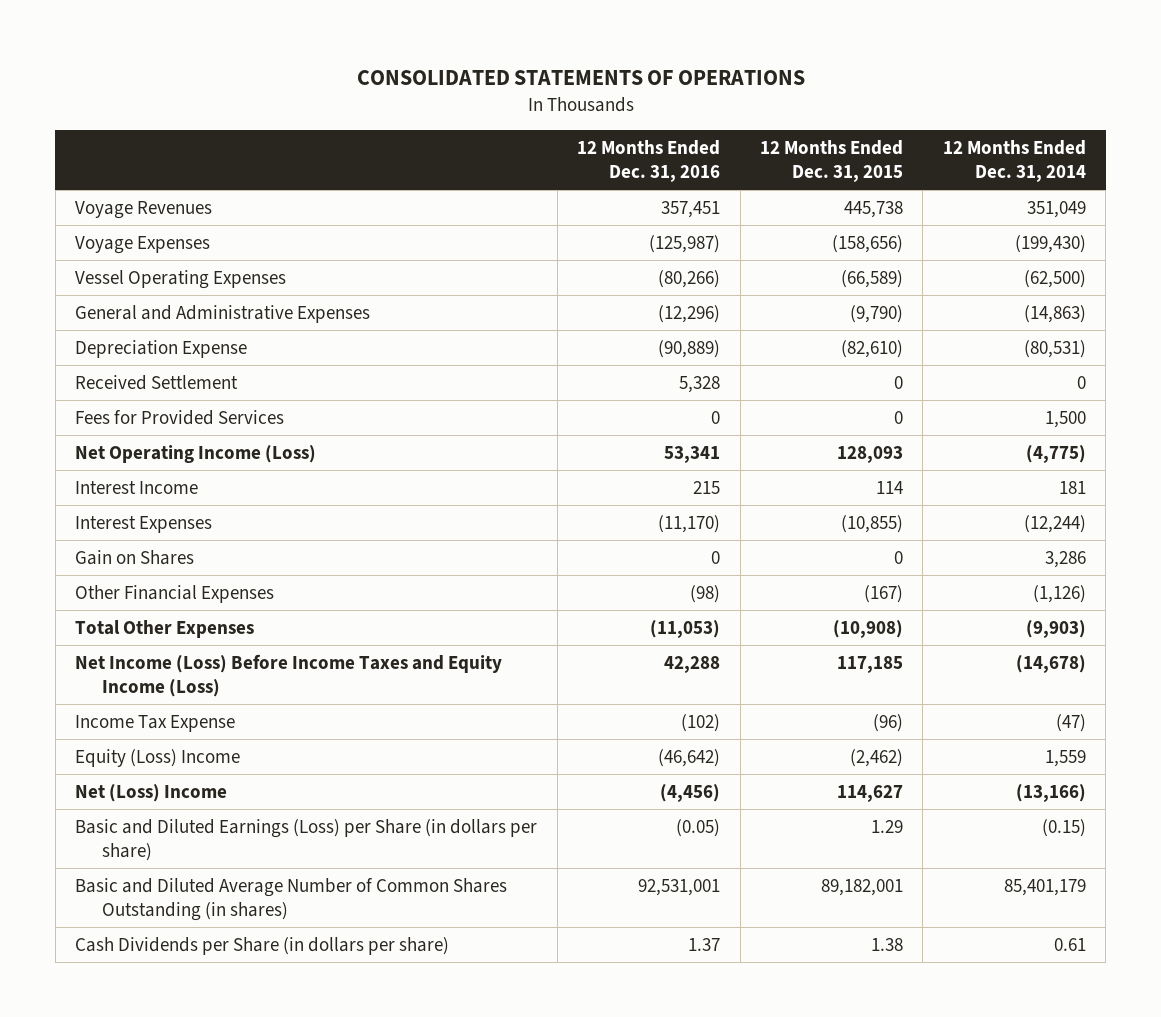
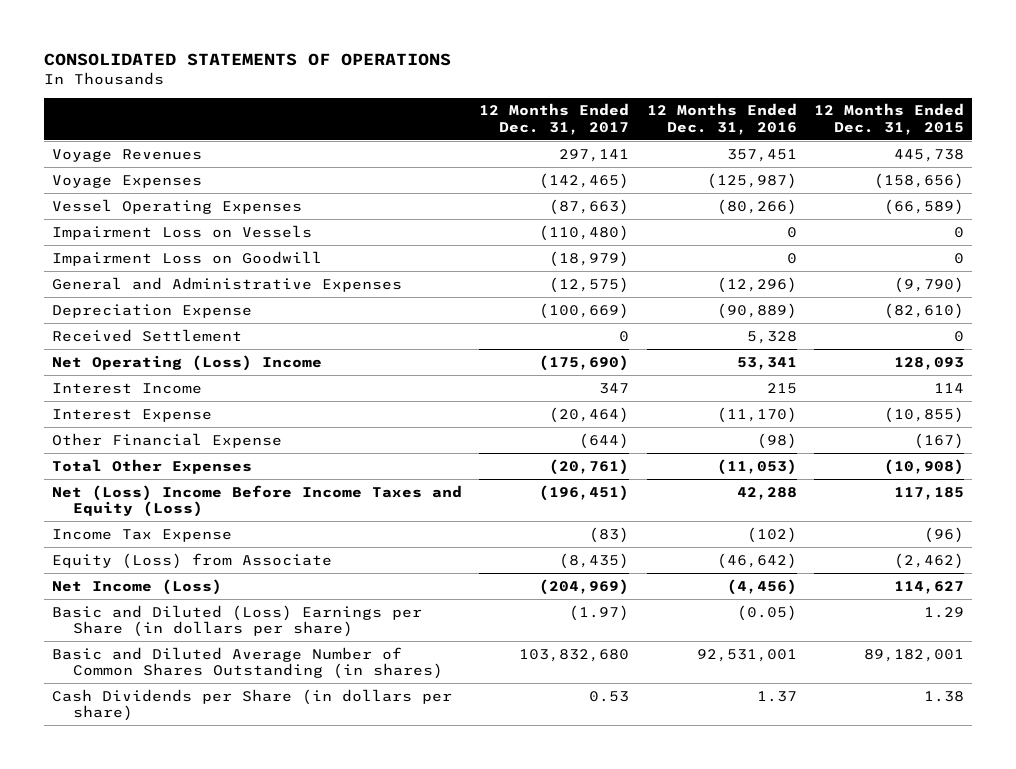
[942,139,1086,182] 12 Months Ended Dec. 31, 2014 -> none
none -> [479,103,630,135] 12 Months Ended Dec. 31, 2017
none -> [52,224,313,240] Impairment Loss on Vessels
none -> [52,250,323,266] Impairment Loss on Goodwill
[75,409,285,425] Fees for Provided Services -> none
[75,444,317,463] Net Operating Income (Loss) -> [52,354,323,371] Net Operating (Loss) Income
[75,549,195,565] Gain on Shares -> none
[75,515,213,533] Interest Expenses -> [52,408,213,422] Interest Expense
[75,584,275,603] Other Financial Expenses -> [52,432,283,448] Other Financial Expense
[75,653,503,698] Net Income (Loss) Before Income Taxes and Equity Income (Loss) -> [52,484,463,517] Net (Loss) Income Before Income Taxes and Equity (Loss)
[75,748,241,767] Equity (Loss) Income -> [52,552,333,569] Equity (Loss) from Associate
[75,783,228,802] Net (Loss) Income -> [52,578,223,595] Net Income (Loss)
[75,818,538,862] Basic and Diluted Earnings (Loss) per Share (in dollars per share) -> [52,604,423,637] Basic and Diluted (Loss) Earnings per Share (in dollars per share)

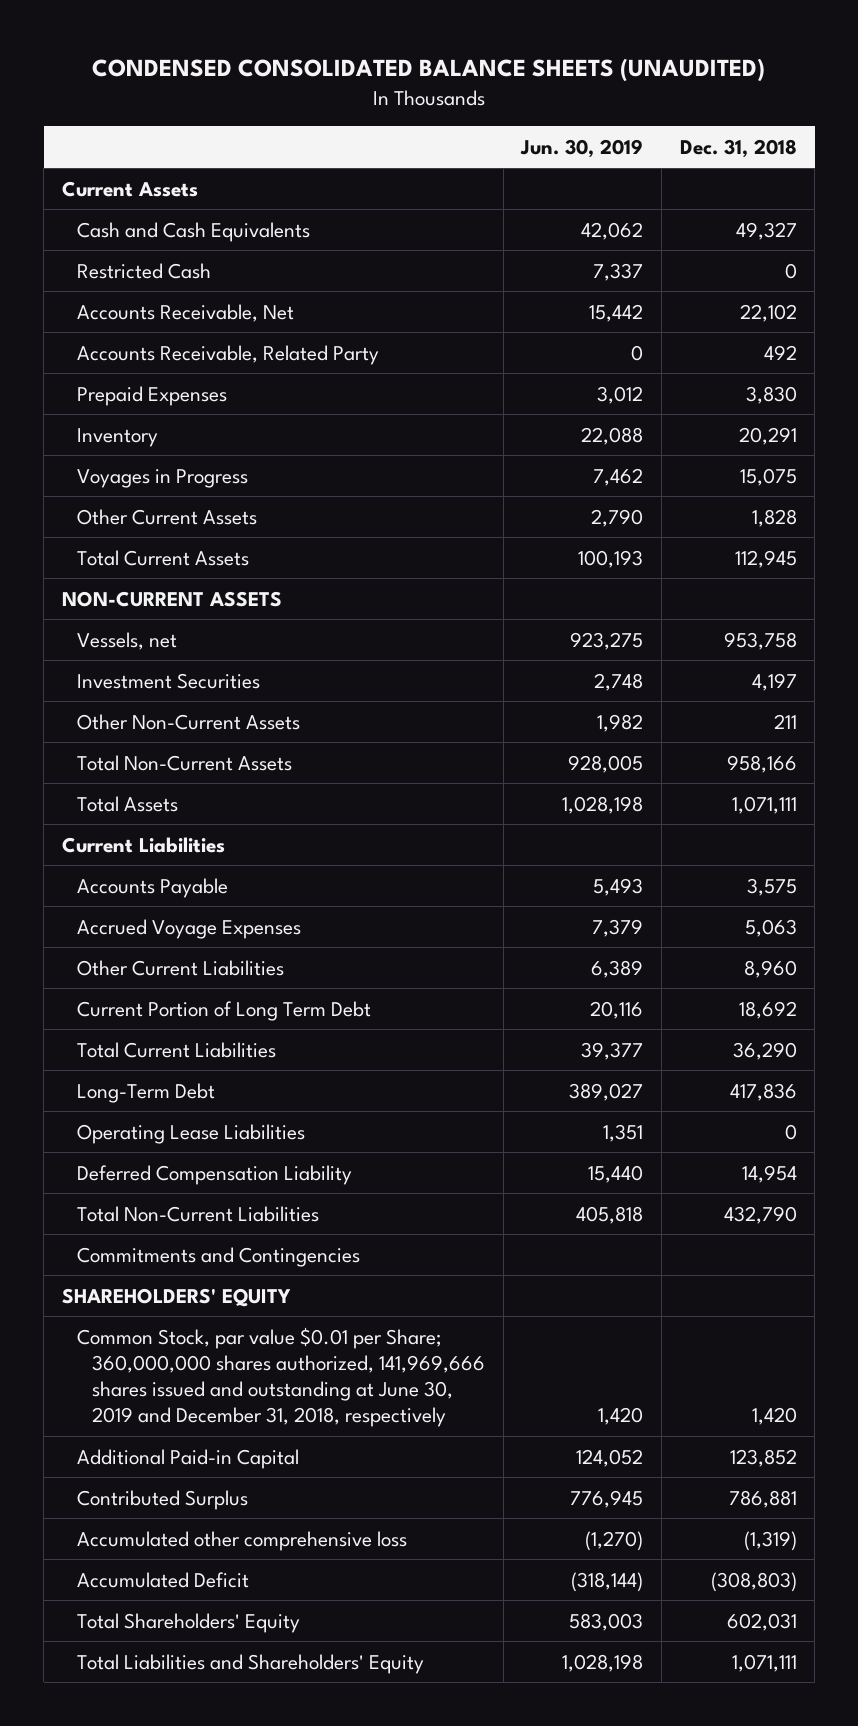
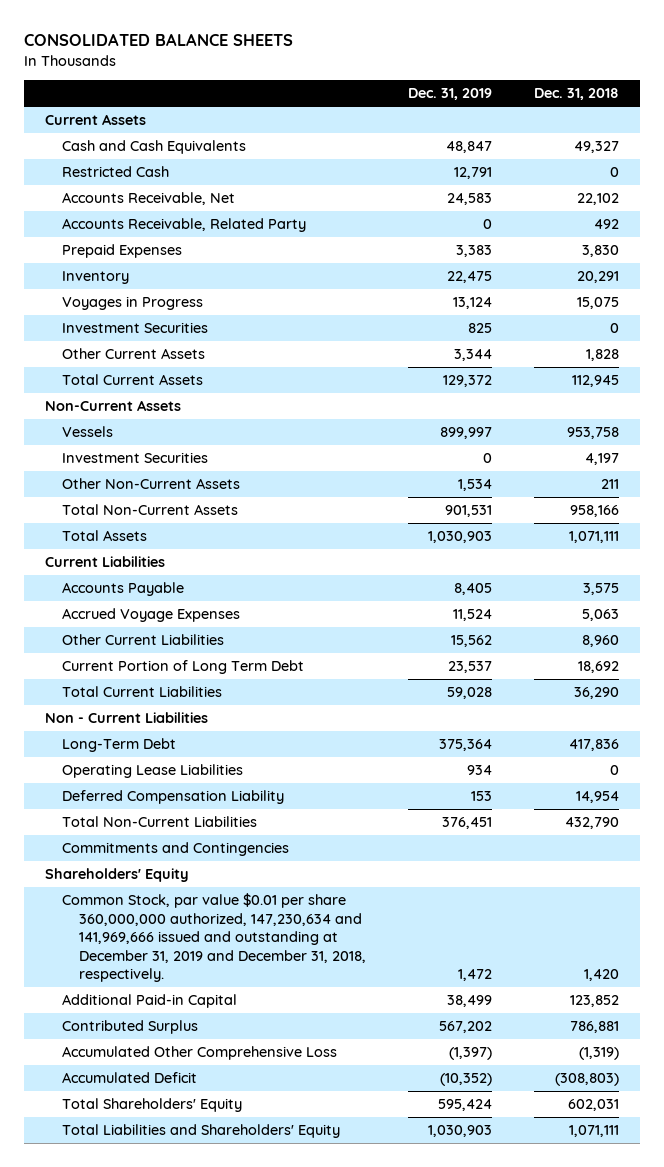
[92,58,766,83] CONDENSED CONSOLIDATED BALANCE SHEETS (UNAUDITED) -> [24,33,294,47] CONSOLIDATED BALANCE SHEETS
[520,138,644,158] Jun. 30, 2019 -> none
none -> [408,88,493,101] Dec. 31, 2019
none -> [62,322,209,334] Investment Securities
[61,590,282,607] NON-CURRENT ASSETS -> [45,400,182,412] Non-Current Assets
[76,631,177,650] Vessels, net -> [62,426,114,438] Vessels
none -> [45,712,209,724] Non - Current Liabilities
[61,1287,291,1307] SHAREHOLDERS' EQUITY -> [45,868,190,883] Shareholders' Equity
[76,1326,486,1428] Common Stock, par value $0.01 per Share; 360,000,000 shares authorized, 141,969,666 shares issued and outstanding at June 30, 2019 and December 31, 2018, respectively -> [62,893,367,983] Common Stock, par value $0.01 per share 360,000,000 authorized, 147,230,634 and 141,969,666 issued and outstanding at December 31, 2019 and December 31, 2018, respectively.
[76,1530,407,1551] Accumulated other comprehensive loss -> [62,1046,338,1061] Accumulated Other Comprehensive Loss

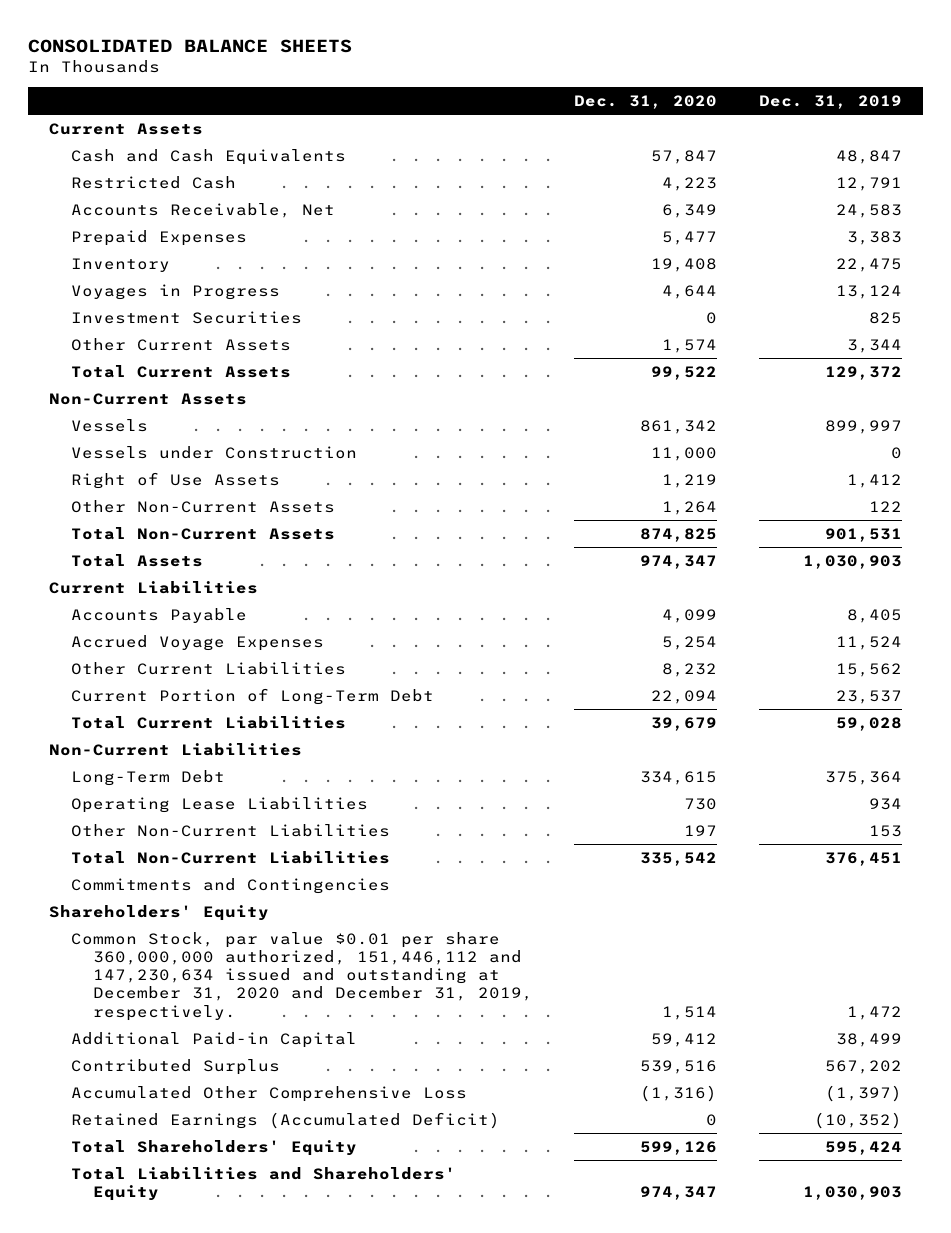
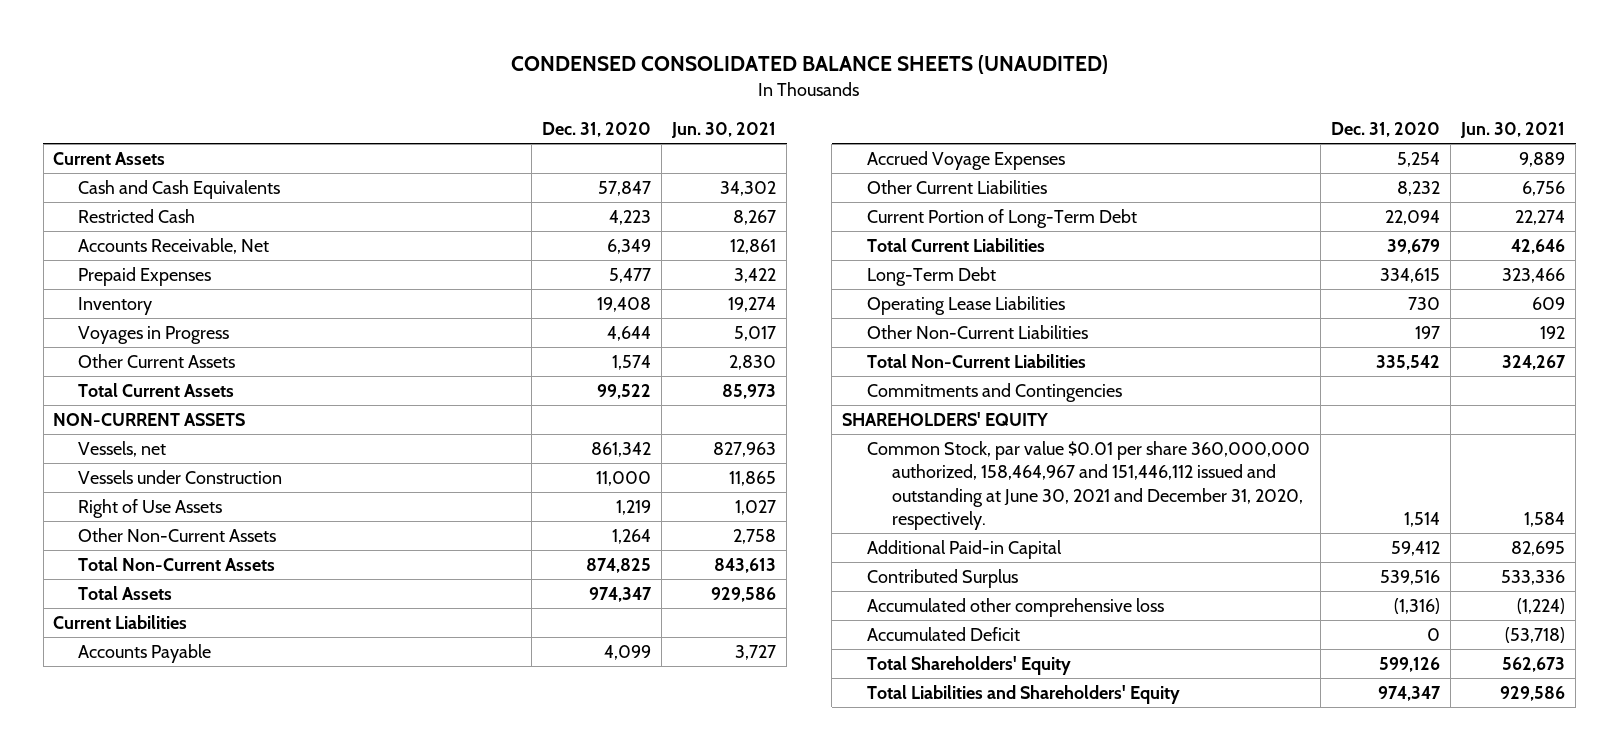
[28,38,353,53] CONSOLIDATED BALANCE SHEETS -> [511,55,1109,75] CONDENSED CONSOLIDATED BALANCE SHEETS (UNAUDITED)
[759,94,903,109] Dec. 31, 2019 -> none
none -> [671,121,777,138] Jun. 30, 2021
[71,310,303,324] Investment Securities -> none
[49,392,248,405] Non-Current Assets -> [53,412,246,426] NON-CURRENT ASSETS
[71,418,149,432] Vessels -> [78,440,167,457] Vessels, net
[49,742,303,756] Non-Current Liabilities -> none
[49,904,270,921] Shareholders' Equity -> [842,411,1049,426] SHAREHOLDERS' EQUITY
[71,931,533,1021] Common Stock, par value $0.01 per share 360,000,000 authorized, 151,446,112 and 147,230,634 issued and outstanding at December 31, 2020 and December 31, 2019, respectively. -> [867,440,1311,530] Common Stock, par value $0.01 per share 360,000,000 authorized, 158,464,967 and 151,446,112 issued and outstanding at June 30, 2021 and December 31, 2020, respectively.
[71,1085,468,1102] Accumulated Other Comprehensive Loss -> [867,597,1165,617] Accumulated other comprehensive loss
[71,1111,501,1129] Retained Earnings (Accumulated Deficit) -> [867,626,1021,641] Accumulated Deficit

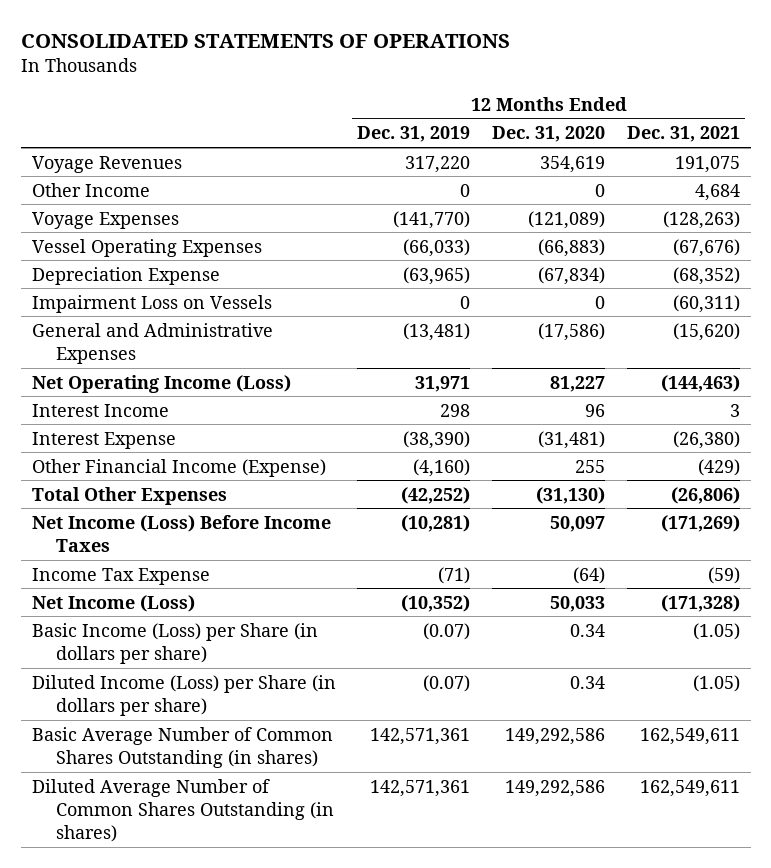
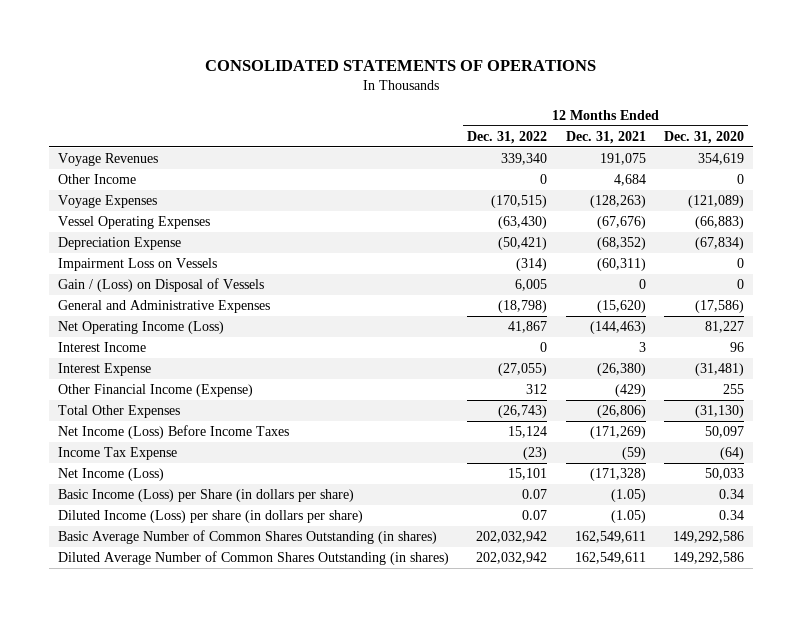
[357,126,471,143] Dec. 31, 2019 -> none
none -> [467,130,548,144] Dec. 31, 2022
none -> [58,278,265,293] Gain / (Loss) on Disposal of Vessels
[31,674,336,716] Diluted Income (Loss) per Share (in dollars per share) -> [58,510,364,524] Diluted Income (Loss) per share (in dollars per share)

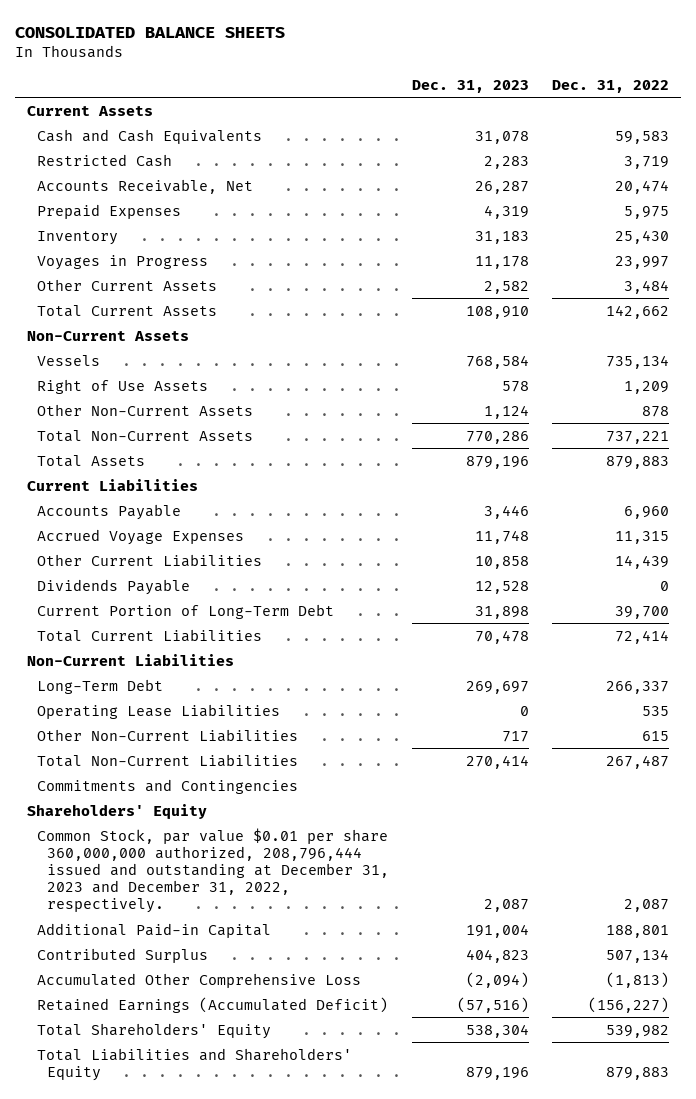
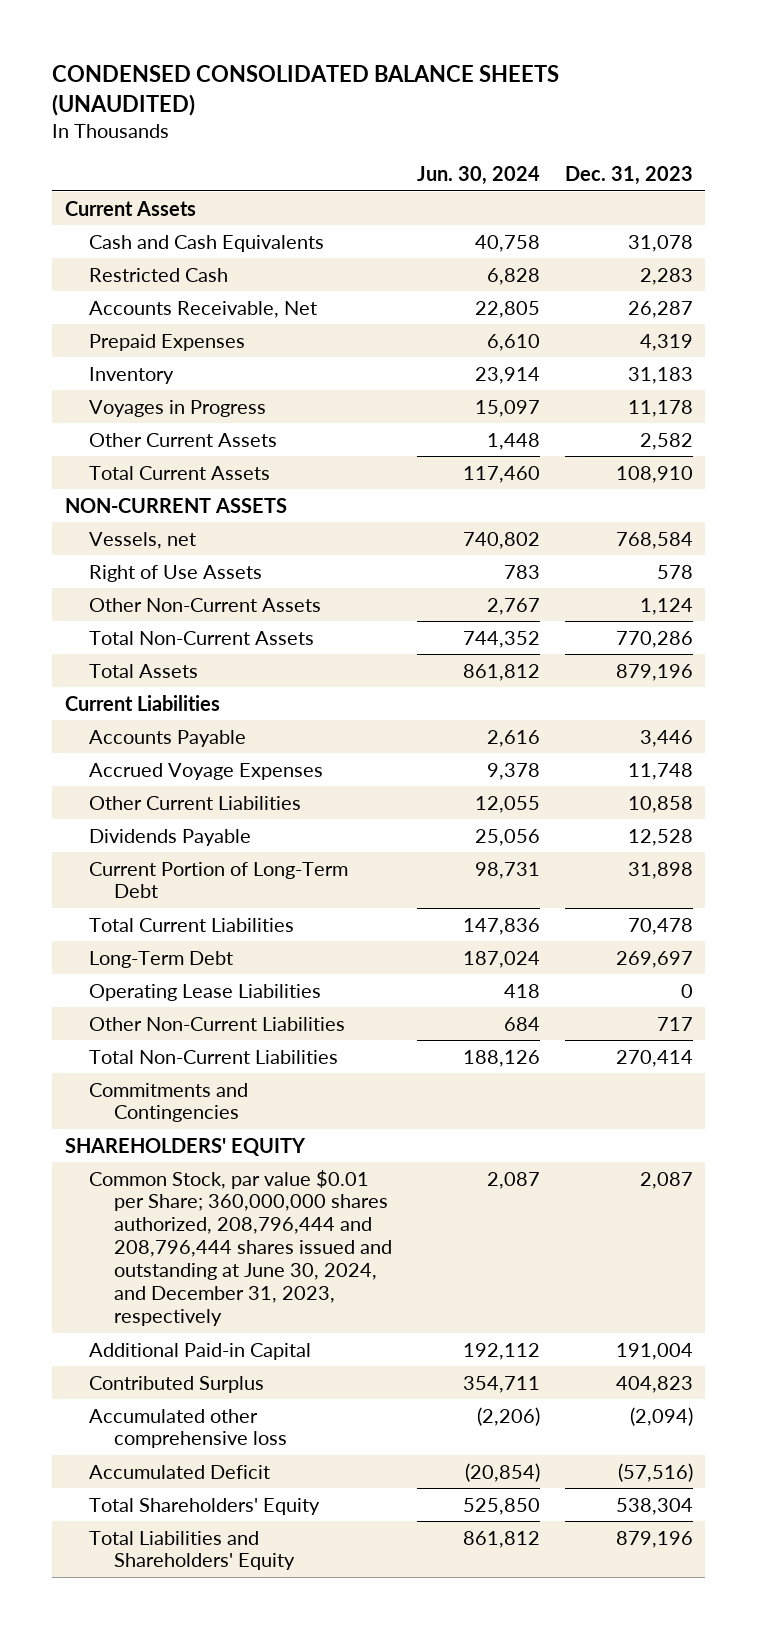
[15,26,286,38] CONSOLIDATED BALANCE SHEETS -> [52,65,560,117] CONDENSED CONSOLIDATED BALANCE SHEETS (UNAUDITED)
[552,79,670,93] Dec. 31, 2022 -> none
none -> [416,165,540,185] Jun. 30, 2024
[26,330,189,341] Non-Current Assets -> [64,497,287,513] NON-CURRENT ASSETS
[36,354,100,366] Vessels -> [89,531,197,549] Vessels, net
[26,653,234,666] Non-Current Liabilities -> none
[26,803,207,819] Shareholders' Equity -> [64,1137,306,1156] SHAREHOLDERS' EQUITY
[36,827,390,913] Common Stock, par value $0.01 per share 360,000,000 authorized, 208,796,444 issued and outstanding at December 31, 2023 and December 31, 2022, respectively. -> [89,1169,392,1326] Common Stock, par value $0.01 per Share; 360,000,000 shares authorized, 208,796,444 and 208,796,444 shares issued and outstanding at June 30, 2024, and December 31, 2023, respectively
[36,972,361,988] Accumulated Other Comprehensive Loss -> [89,1408,287,1449] Accumulated other comprehensive loss
[36,996,388,1013] Retained Earnings (Accumulated Deficit) -> [89,1464,271,1479] Accumulated Deficit

